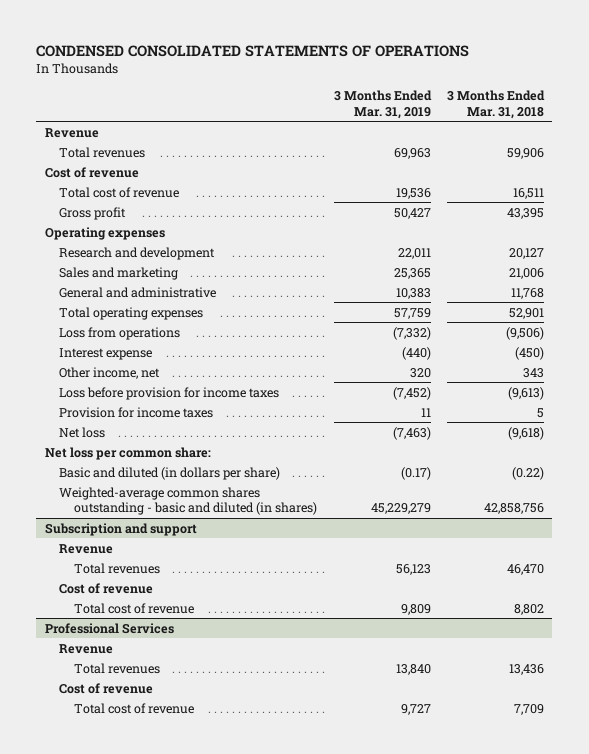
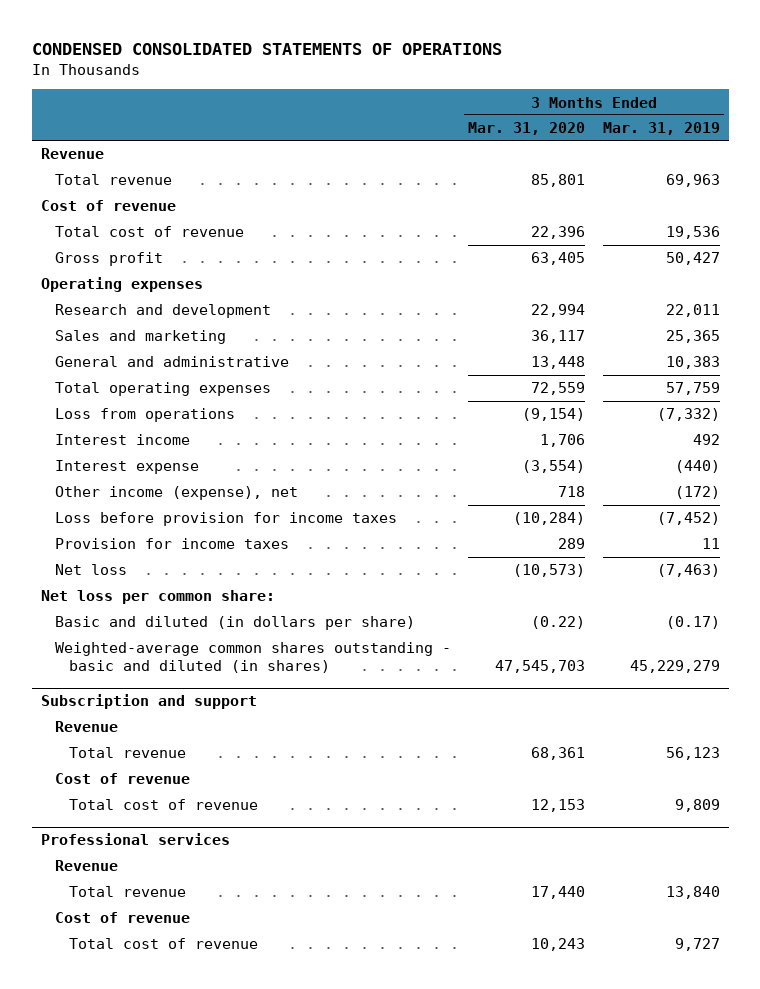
[447,90,546,119] 3 Months Ended Mar. 31, 2018 -> none
none -> [468,122,586,136] Mar. 31, 2020
[59,146,146,158] Total revenues -> [54,174,172,186] Total revenue
none -> [54,434,190,446] Interest income
[59,366,161,379] Other income, net -> [54,486,298,501] Other income (expense), net
[409,367,431,378] 320 -> [674,486,720,500] (172)
[74,562,161,574] Total revenues -> [68,747,186,759] Total revenue
[44,622,174,634] Professional Services -> [40,833,230,846] Professional services
[74,662,161,674] Total revenues -> [68,886,186,898] Total revenue

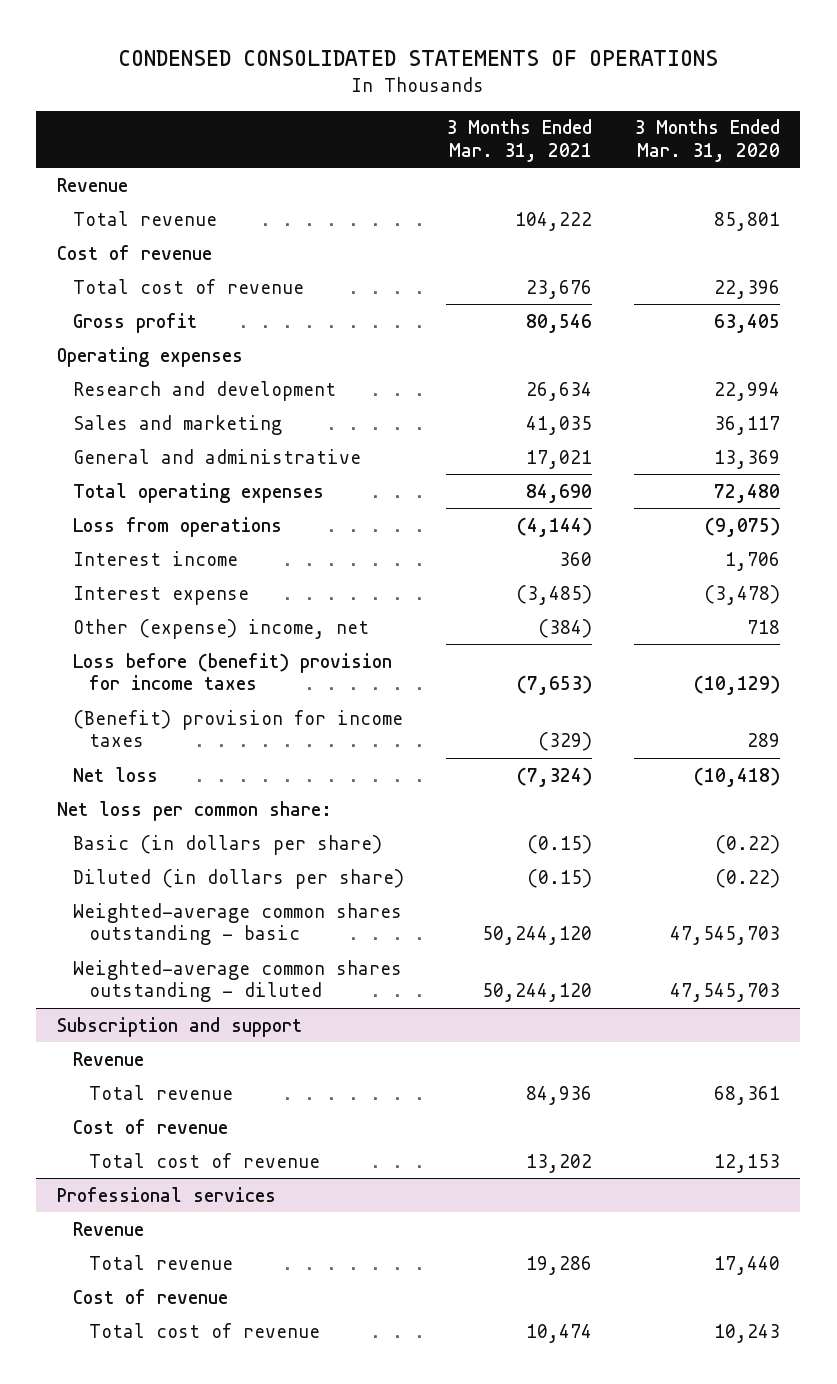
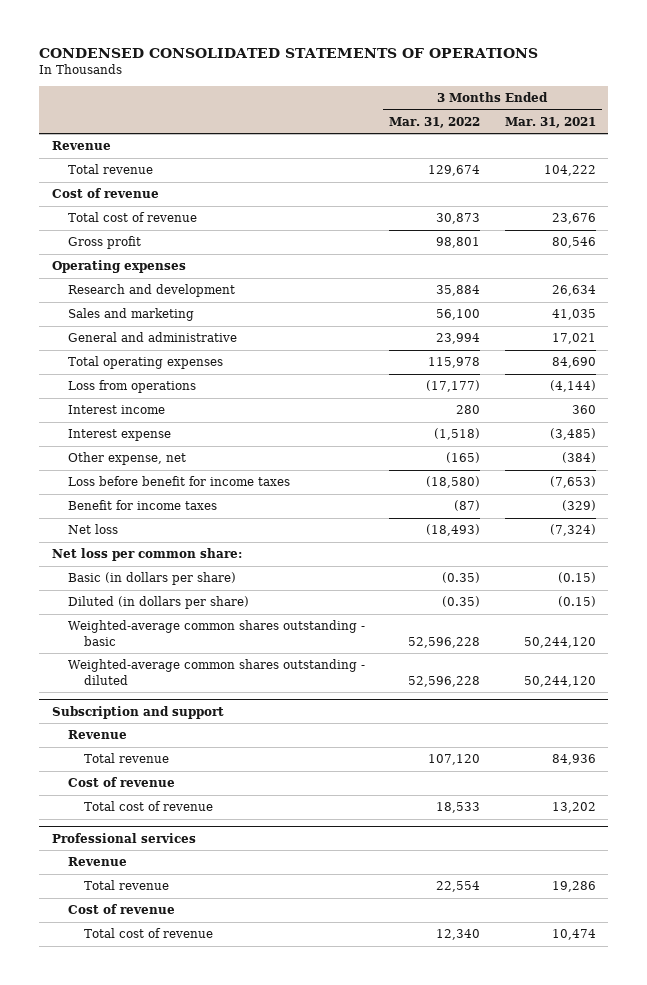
[633,119,780,163] 3 Months Ended Mar. 31, 2020 -> none
none -> [389,116,481,128] Mar. 31, 2022
[73,618,370,639] Other (expense) income, net -> [67,452,186,466] Other expense, net
[73,652,393,691] Loss before (benefit) provision for income taxes -> [67,476,290,487] Loss before benefit for income taxes
[73,709,404,748] (Benefit) provision for income taxes -> [67,500,217,511] Benefit for income taxes

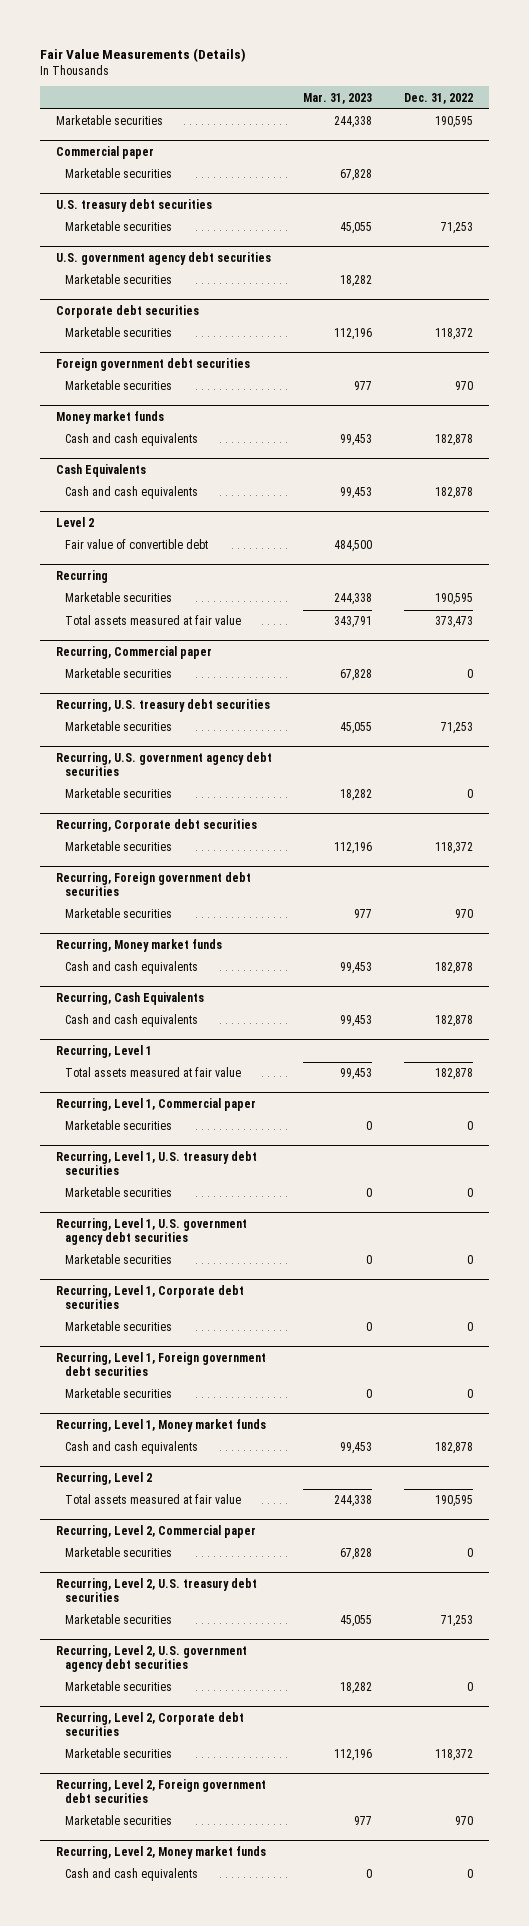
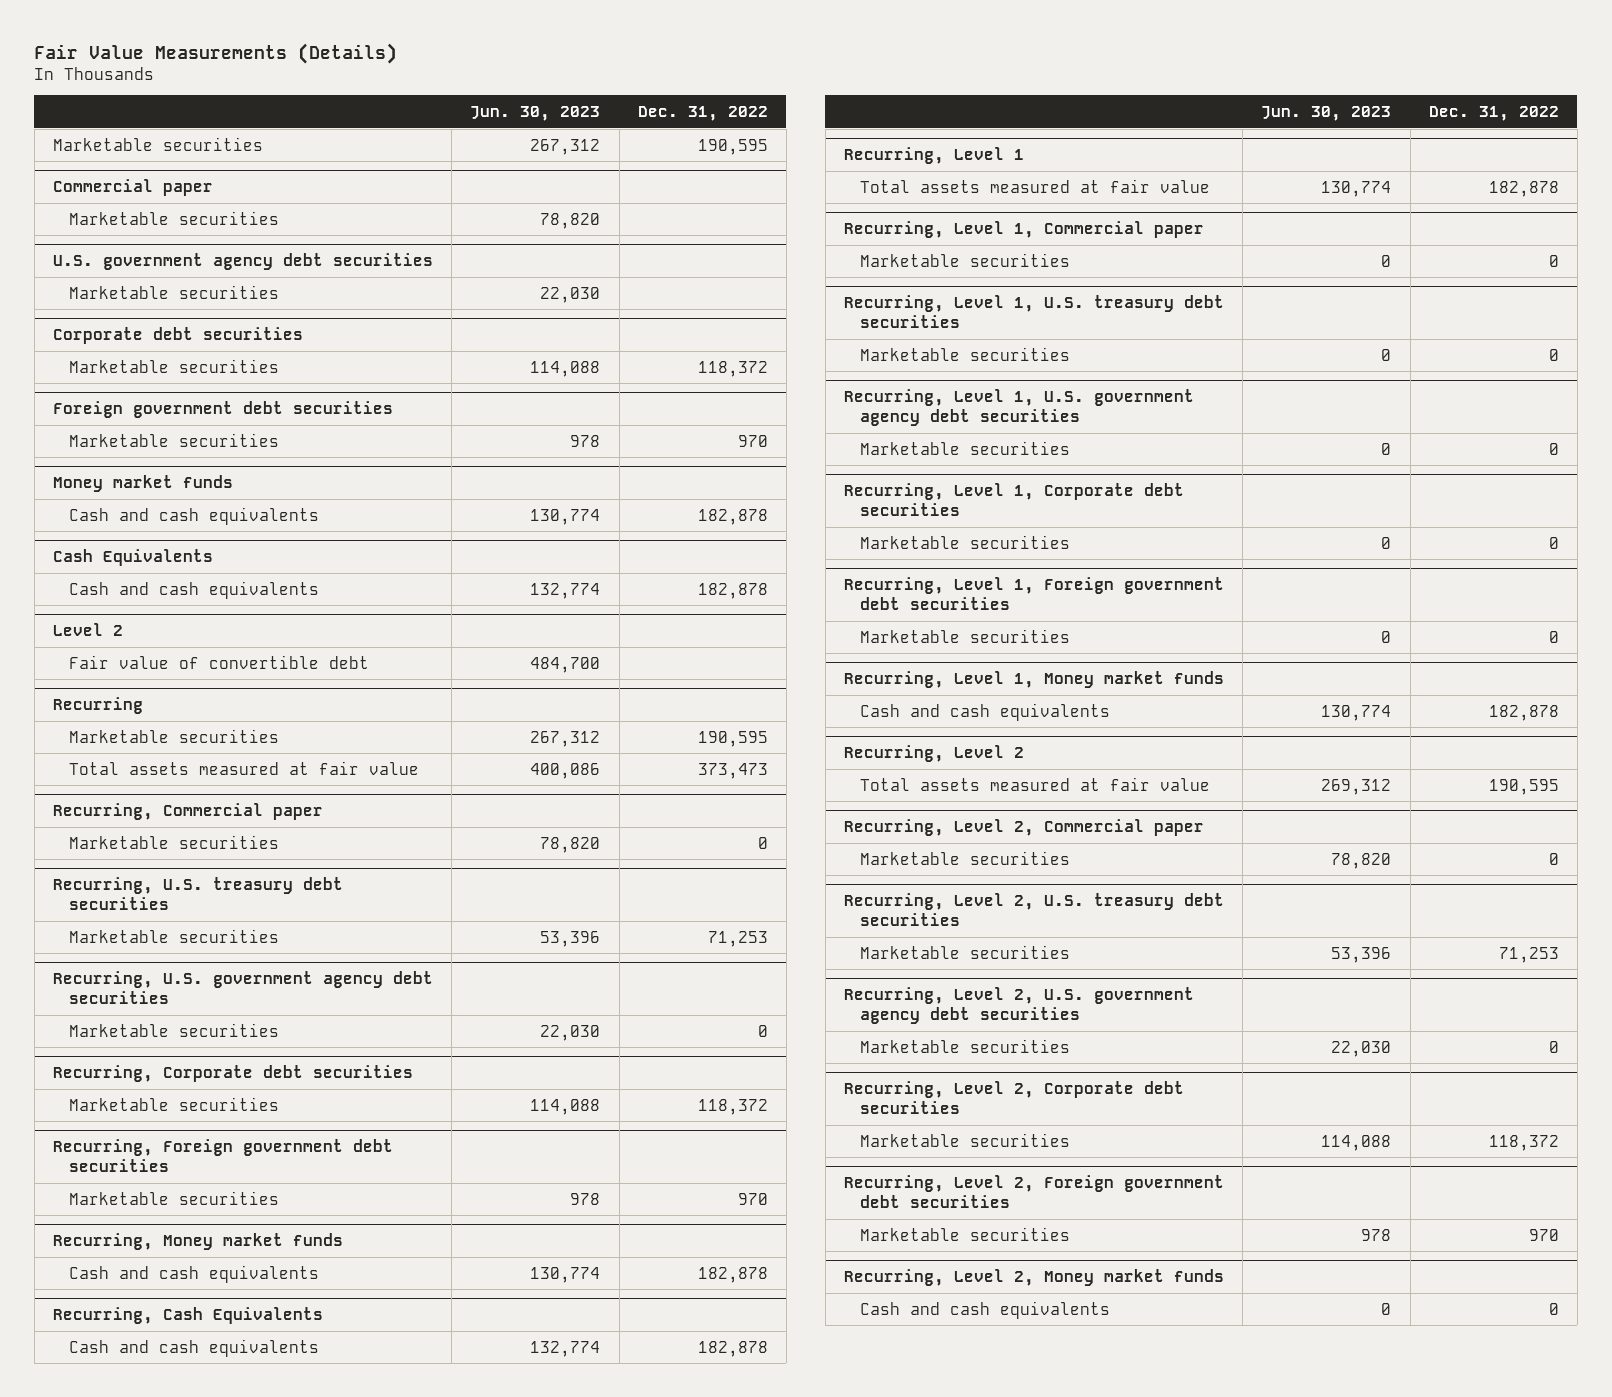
[303,92,373,104] Mar. 31, 2023 -> none
none -> [470,105,601,121] Jun. 30, 2023
[55,198,212,212] U.S. treasury debt securities -> none
[64,221,172,232] Marketable securities -> none

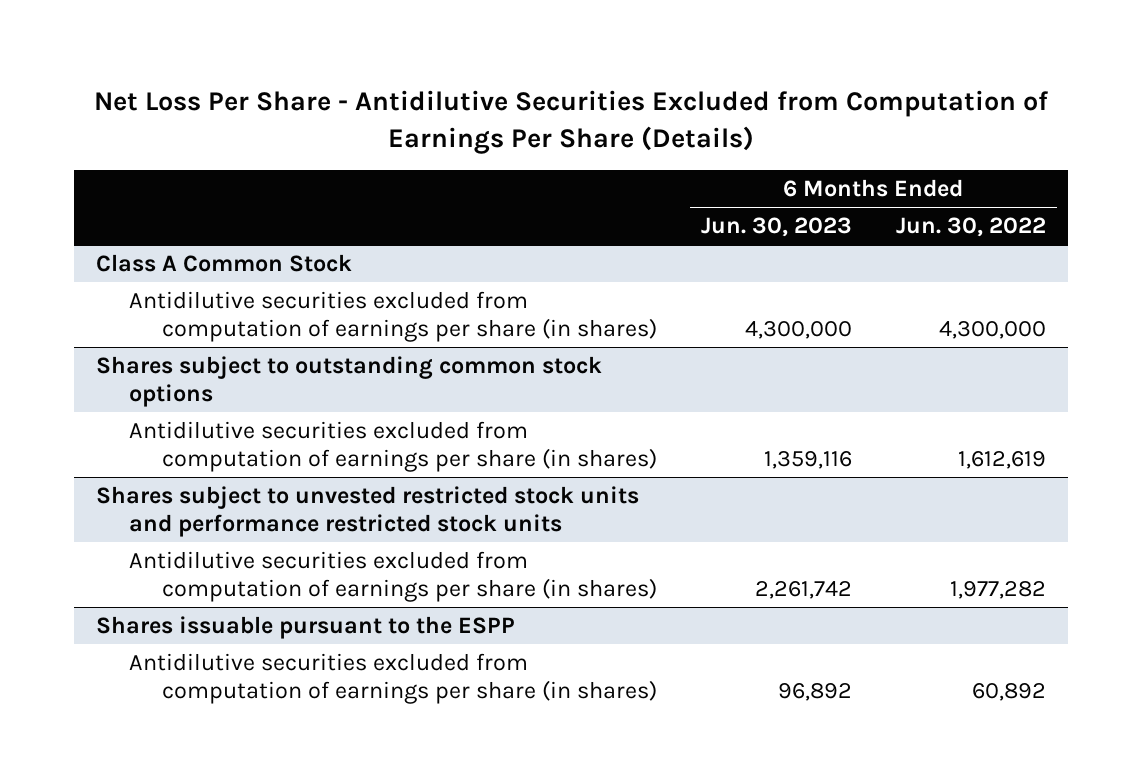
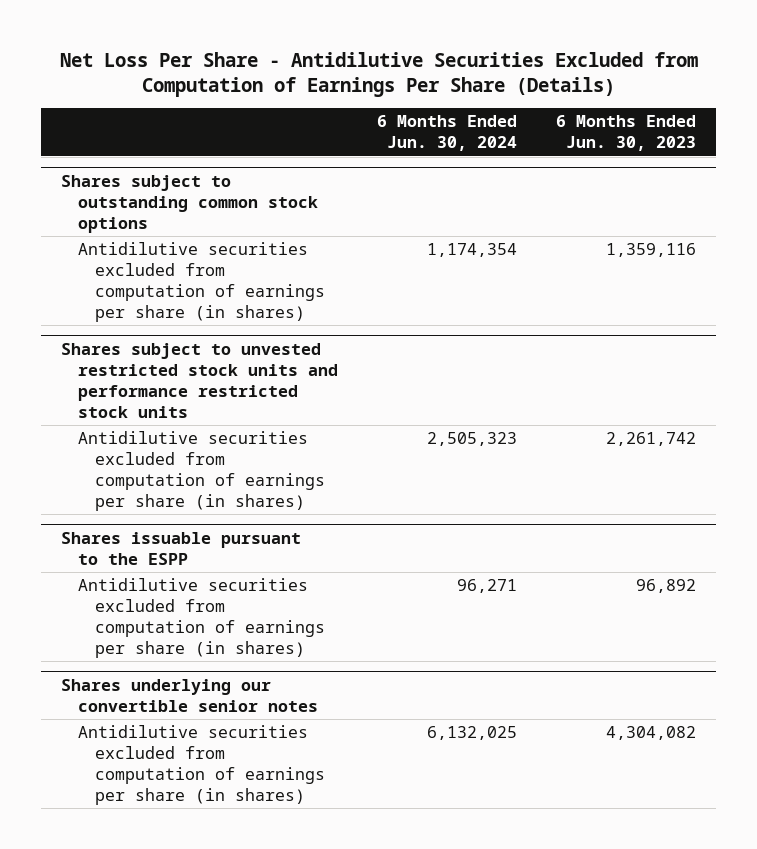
[895,217,1046,238] Jun. 30, 2022 -> none
none -> [377,115,518,152] 6 Months Ended Jun. 30, 2024
[96,253,353,272] Class A Common Stock -> none
[128,290,657,343] Antidilutive securities excluded from computation of earnings per share (in shares) -> none
none -> [60,678,319,712] Shares underlying our convertible senior notes
none -> [78,725,326,806] Antidilutive securities excluded from computation of earnings per share (in shares)

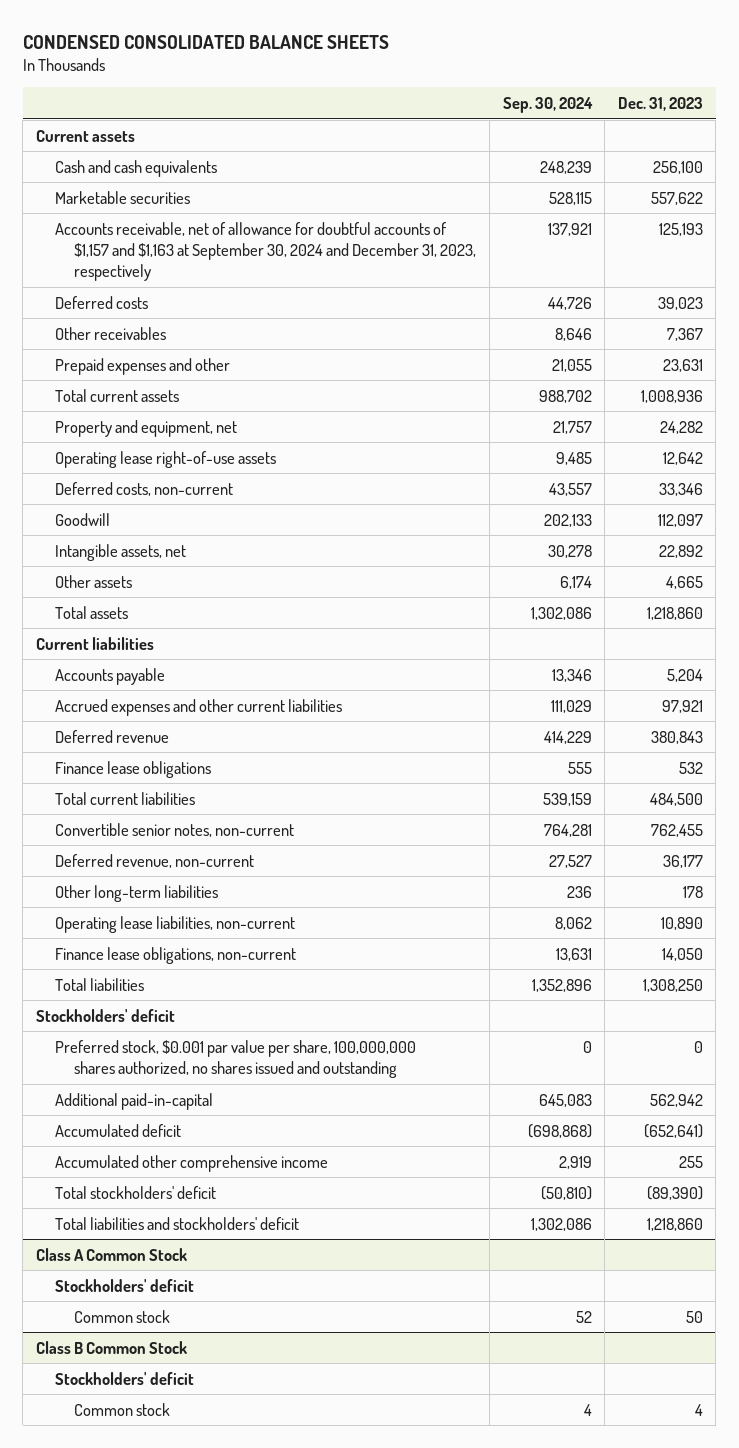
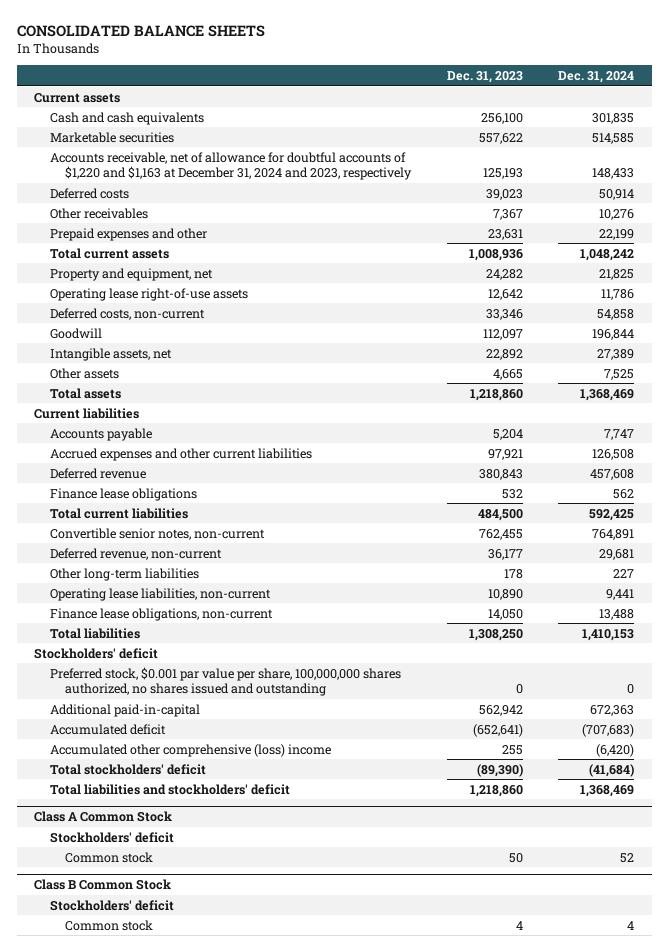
[22,34,389,49] CONDENSED CONSOLIDATED BALANCE SHEETS -> [16,24,265,37] CONSOLIDATED BALANCE SHEETS
[502,96,593,113] Sep. 30, 2024 -> none
none -> [558,71,635,84] Dec. 31, 2024
[55,221,477,282] Accounts receivable, net of allowance for doubtful accounts of $1,157 and $1,163 at September 30, 2024 and December 31, 2023, respectively -> [49,151,412,181] Accounts receivable, net of allowance for doubtful accounts of $1,220 and $1,163 at December 31, 2024 and 2023, respectively
[55,1154,329,1172] Accumulated other comprehensive income -> [49,743,331,757] Accumulated other comprehensive (loss) income

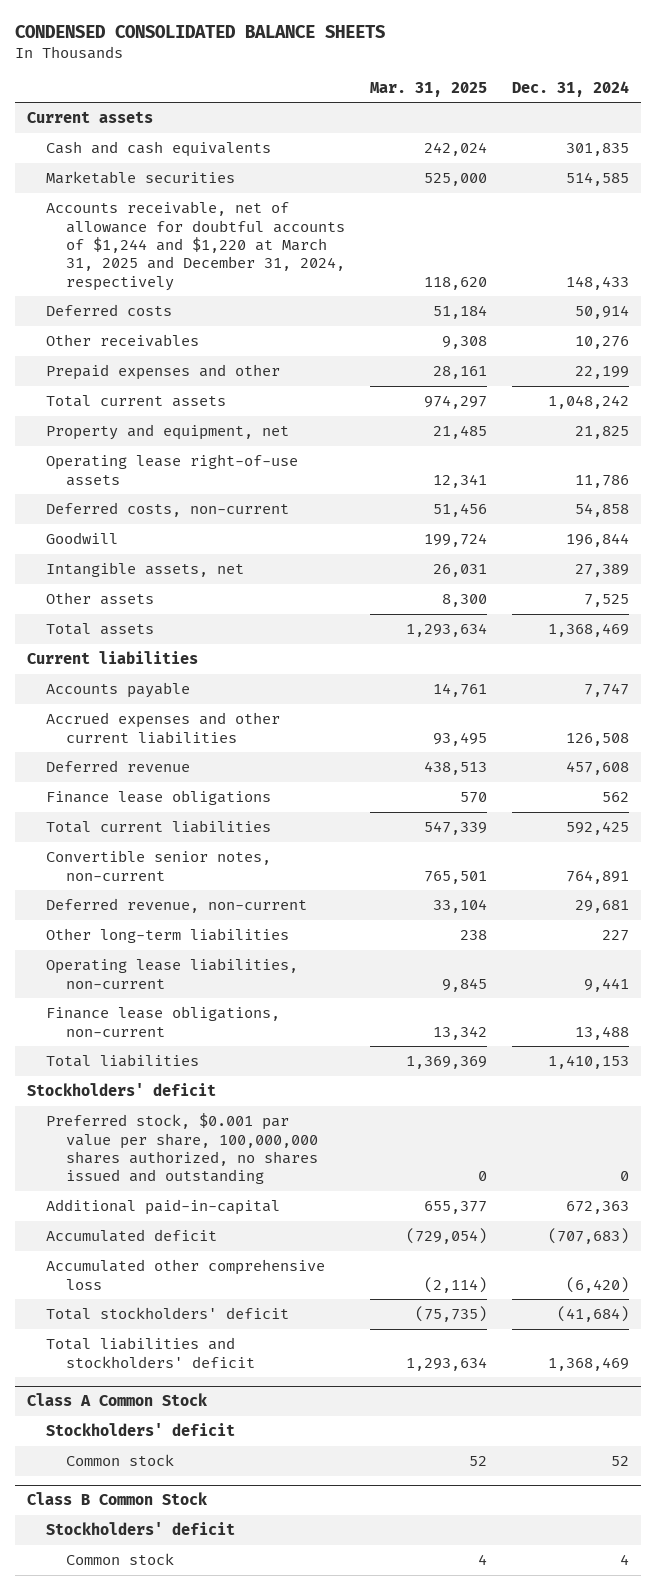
[16,24,265,37] CONSOLIDATED BALANCE SHEETS -> [14,24,385,38] CONDENSED CONSOLIDATED BALANCE SHEETS
[446,71,523,84] Dec. 31, 2023 -> none
none -> [369,81,487,97] Mar. 31, 2025
[49,151,412,181] Accounts receivable, net of allowance for doubtful accounts of $1,220 and $1,163 at December 31, 2024 and 2023, respectively -> [46,201,345,291] Accounts receivable, net of allowance for doubtful accounts of $1,244 and $1,220 at March 31, 2025 and December 31, 2024, respectively
[49,743,331,757] Accumulated other comprehensive (loss) income -> [46,1259,326,1290] Accumulated other comprehensive loss

